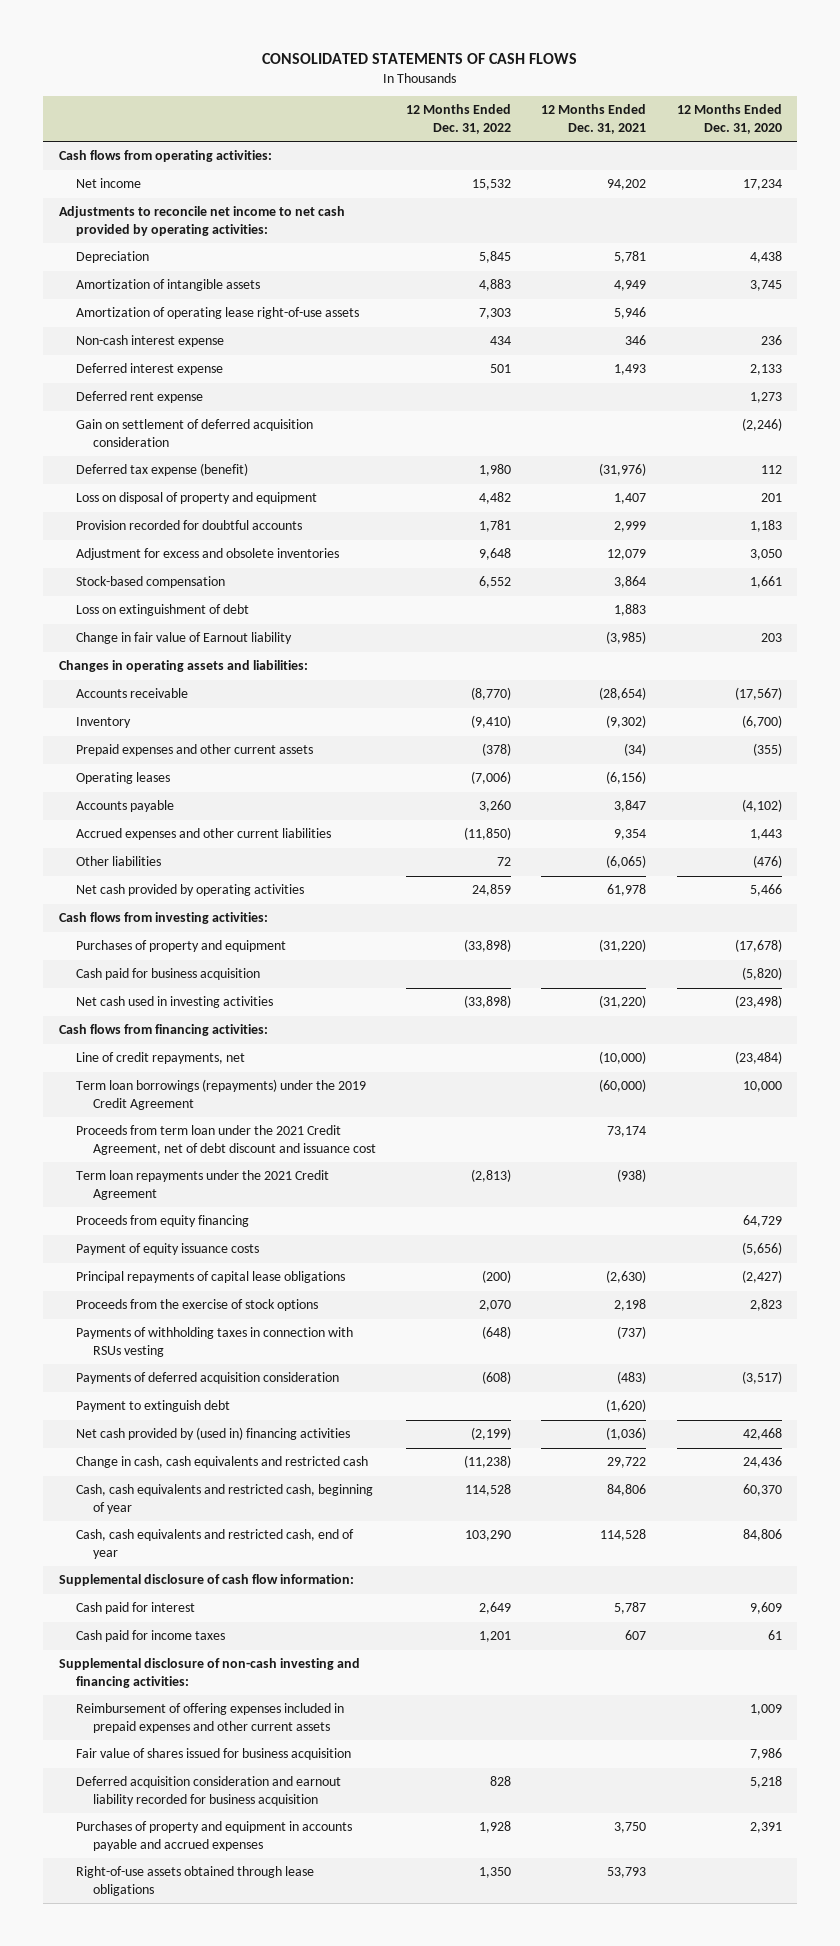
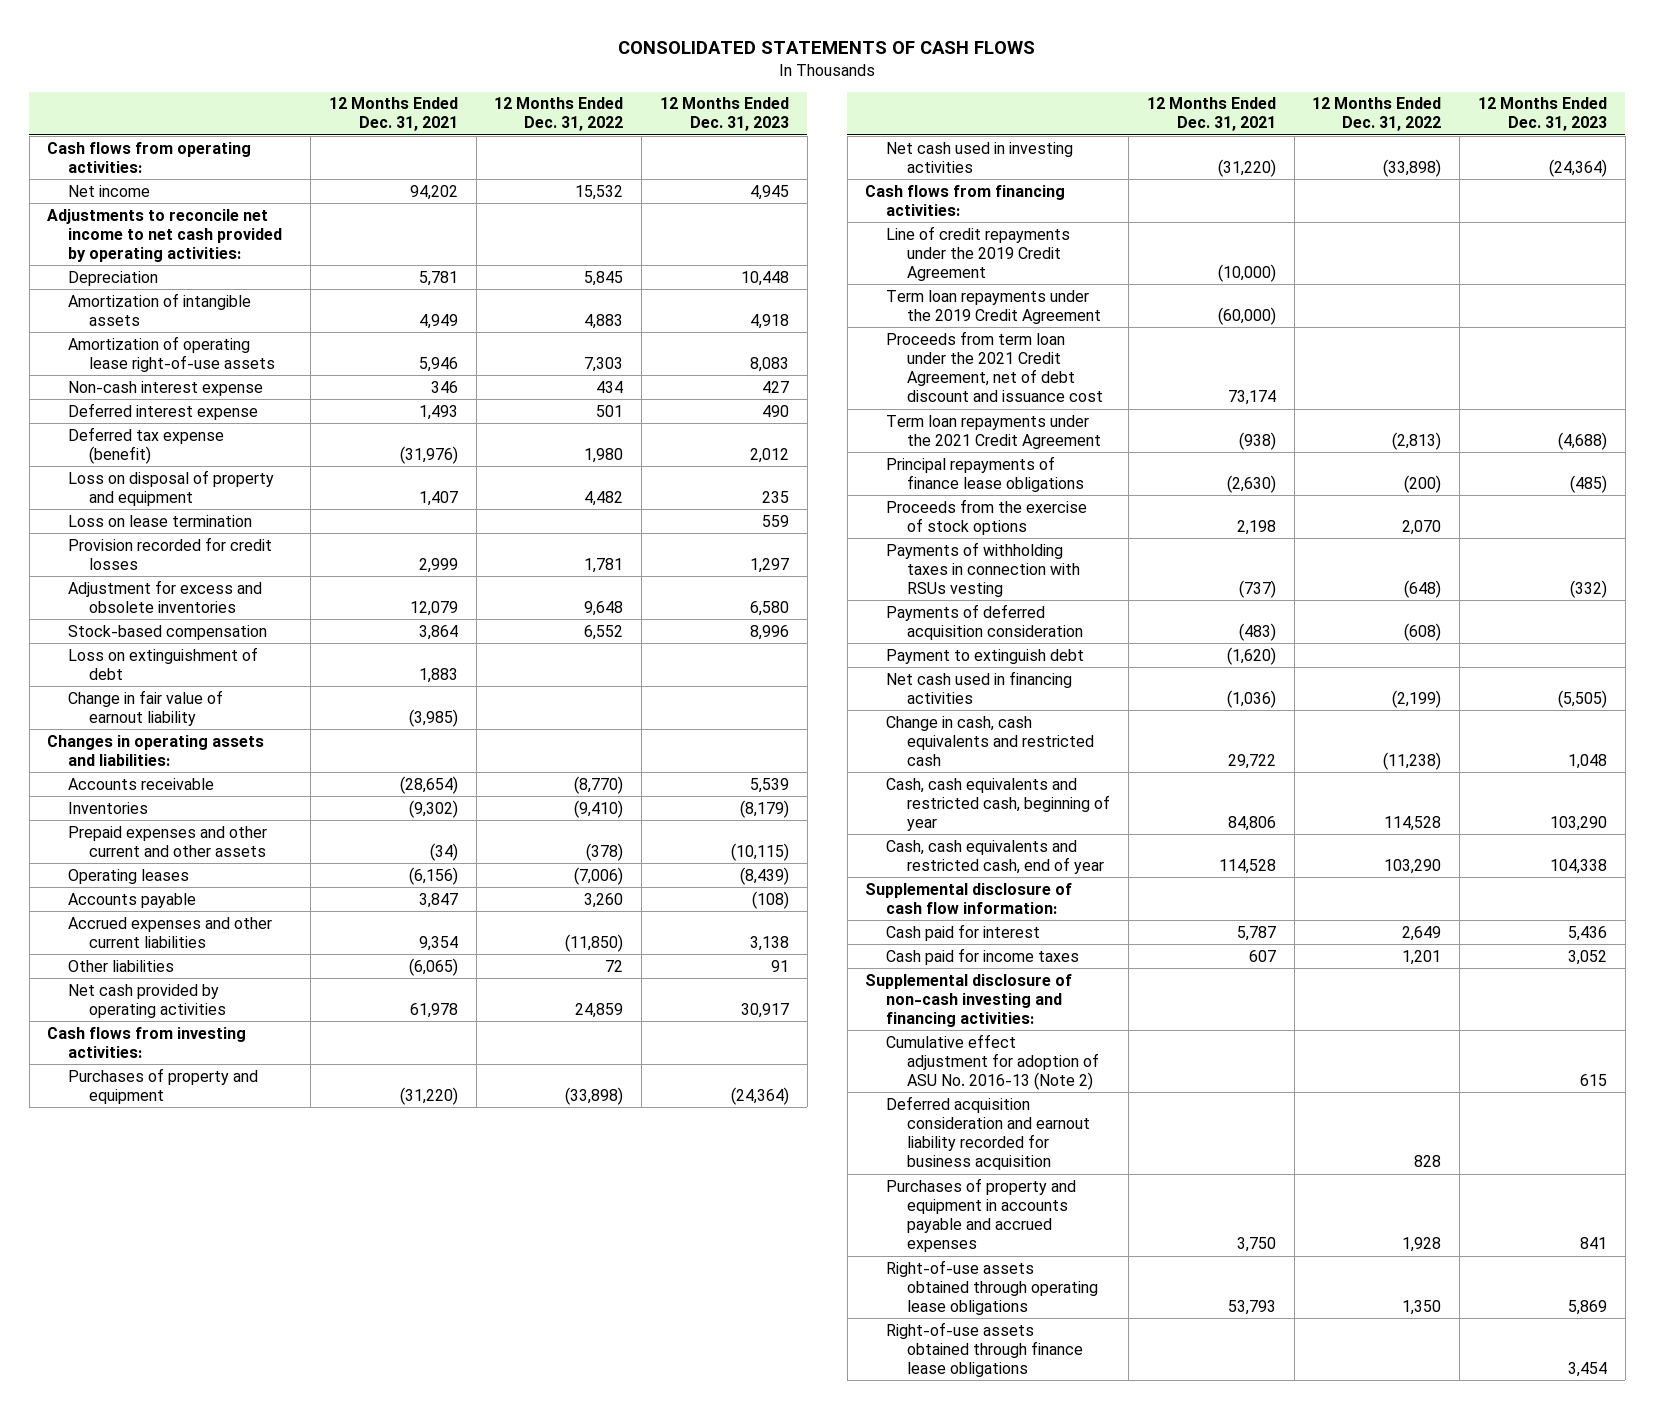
[676,104,782,134] 12 Months Ended Dec. 31, 2020 -> none
none -> [659,97,789,132] 12 Months Ended Dec. 31, 2023
[75,391,203,404] Deferred rent expense -> none
[75,419,313,447] Gain on settlement of deferred acquisition consideration -> none
none -> [68,514,253,527] Loss on lease termination
[75,520,302,531] Provision recorded for doubtful accounts -> [68,536,273,570] Provision recorded for credit losses
[75,632,292,645] Change in fair value of Earnout liability -> [68,689,224,726] Change in fair value of earnout liability
[75,717,131,729] Inventory -> [68,801,149,814] Inventories
[75,744,313,757] Prepaid expenses and other current assets -> [68,825,268,857] Prepaid expenses and other current and other assets
[75,968,260,981] Cash paid for business acquisition -> none
[75,1052,245,1065] Line of credit repayments, net -> [886,225,1071,282] Line of credit repayments under the 2019 Credit Agreement
[75,1079,366,1110] Term loan borrowings (repayments) under the 2019 Credit Agreement -> [886,289,1102,324] Term loan repayments under the 2019 Credit Agreement
[75,1215,249,1228] Proceeds from equity financing -> none
[75,1243,259,1256] Payment of equity issuance costs -> none
[75,1271,345,1284] Principal repayments of capital lease obligations -> [886,455,1085,492] Principal repayments of finance lease obligations
[75,1427,350,1441] Net cash provided by (used in) financing activities -> [886,670,1073,704] Net cash used in financing activities
[75,1703,344,1733] Reimbursement of offering expenses included in prepaid expenses and other current assets -> none
[75,1748,351,1761] Fair value of shares issued for business acquisition -> none
none -> [886,1033,1100,1091] Cumulative effect adjustment for adoption of ASU No. 2016-13 (Note 2)
[75,1866,314,1896] Right-of-use assets obtained through lease obligations -> [886,1259,1099,1316] Right-of-use assets obtained through operating lease obligations
none -> [886,1321,1084,1378] Right-of-use assets obtained through finance lease obligations

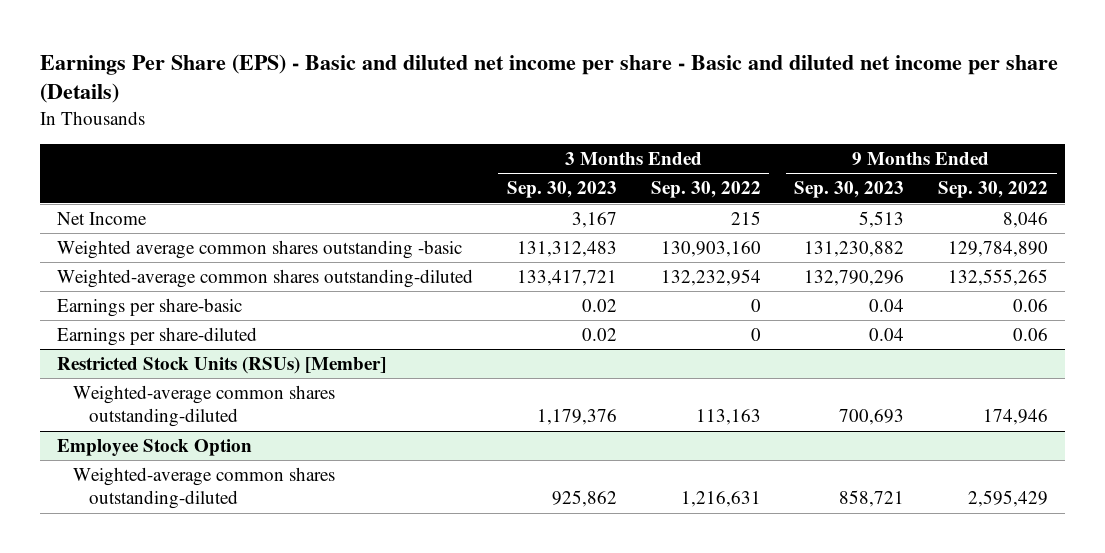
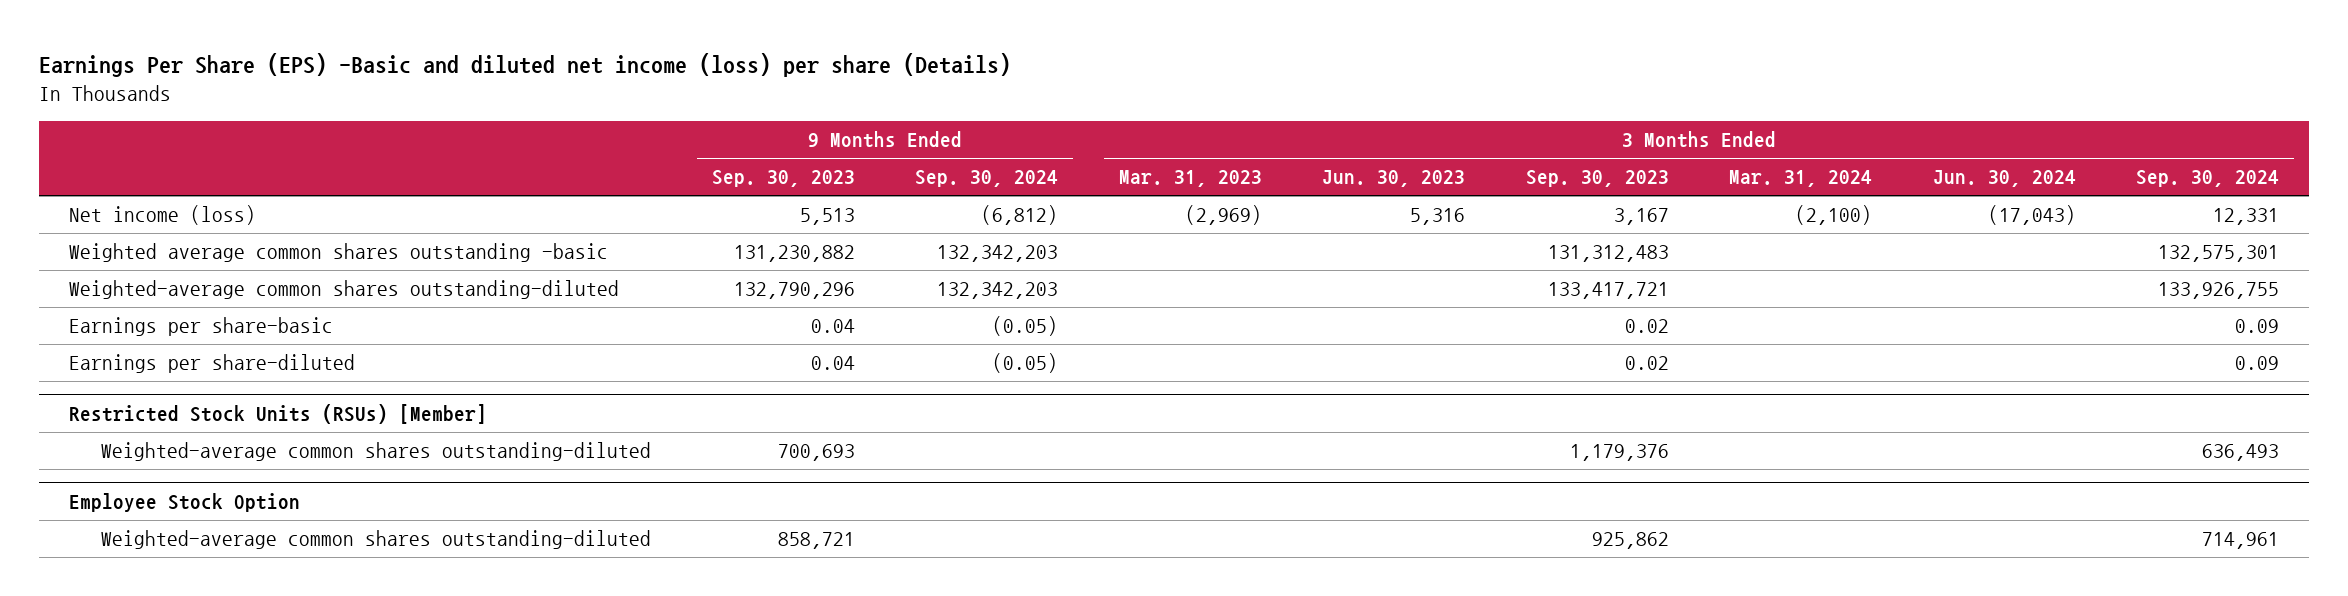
[39,53,1058,104] Earnings Per Share (EPS) - Basic and diluted net income per share - Basic and diluted net income per share (Details) -> [38,52,1011,77] Earnings Per Share (EPS) -Basic and diluted net income (loss) per share (Details)
[650,181,761,199] Sep. 30, 2022 -> none
[938,181,1049,199] Sep. 30, 2022 -> none
none -> [915,170,1059,188] Sep. 30, 2024
none -> [1118,170,1262,188] Mar. 31, 2023
none -> [1322,170,1466,188] Jun. 30, 2023
none -> [1729,170,1873,188] Mar. 31, 2024
none -> [1932,170,2076,188] Jun. 30, 2024
none -> [2136,170,2280,188] Sep. 30, 2024
[56,211,147,225] Net Income -> [69,205,257,226] Net income (loss)

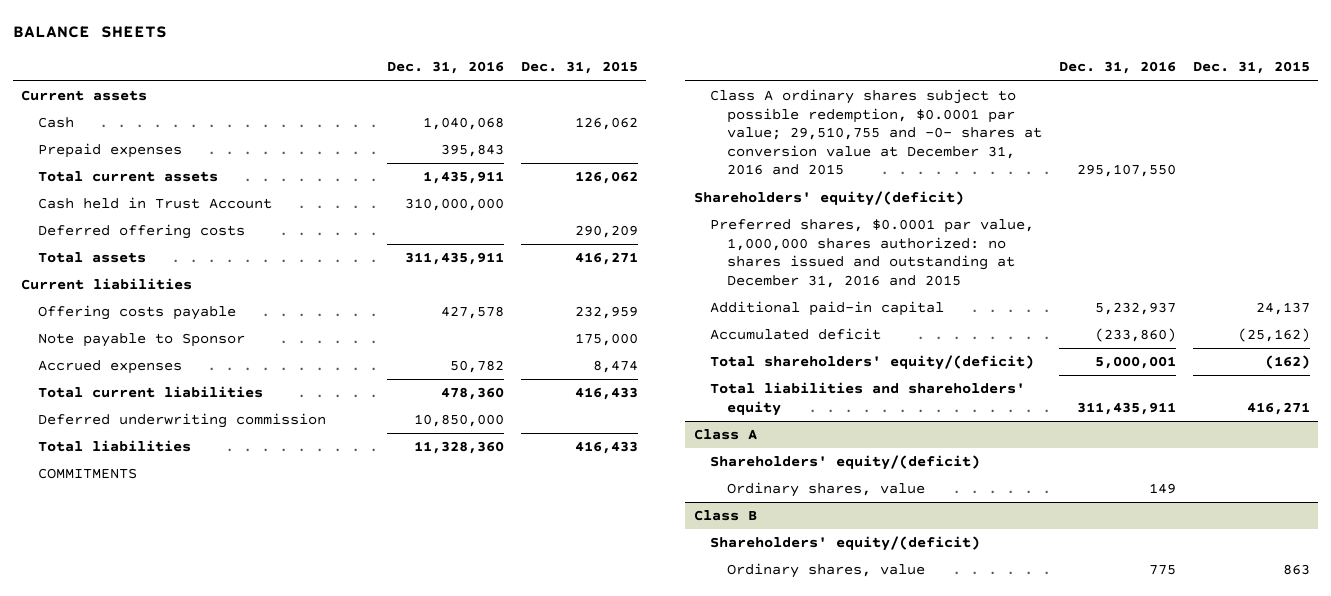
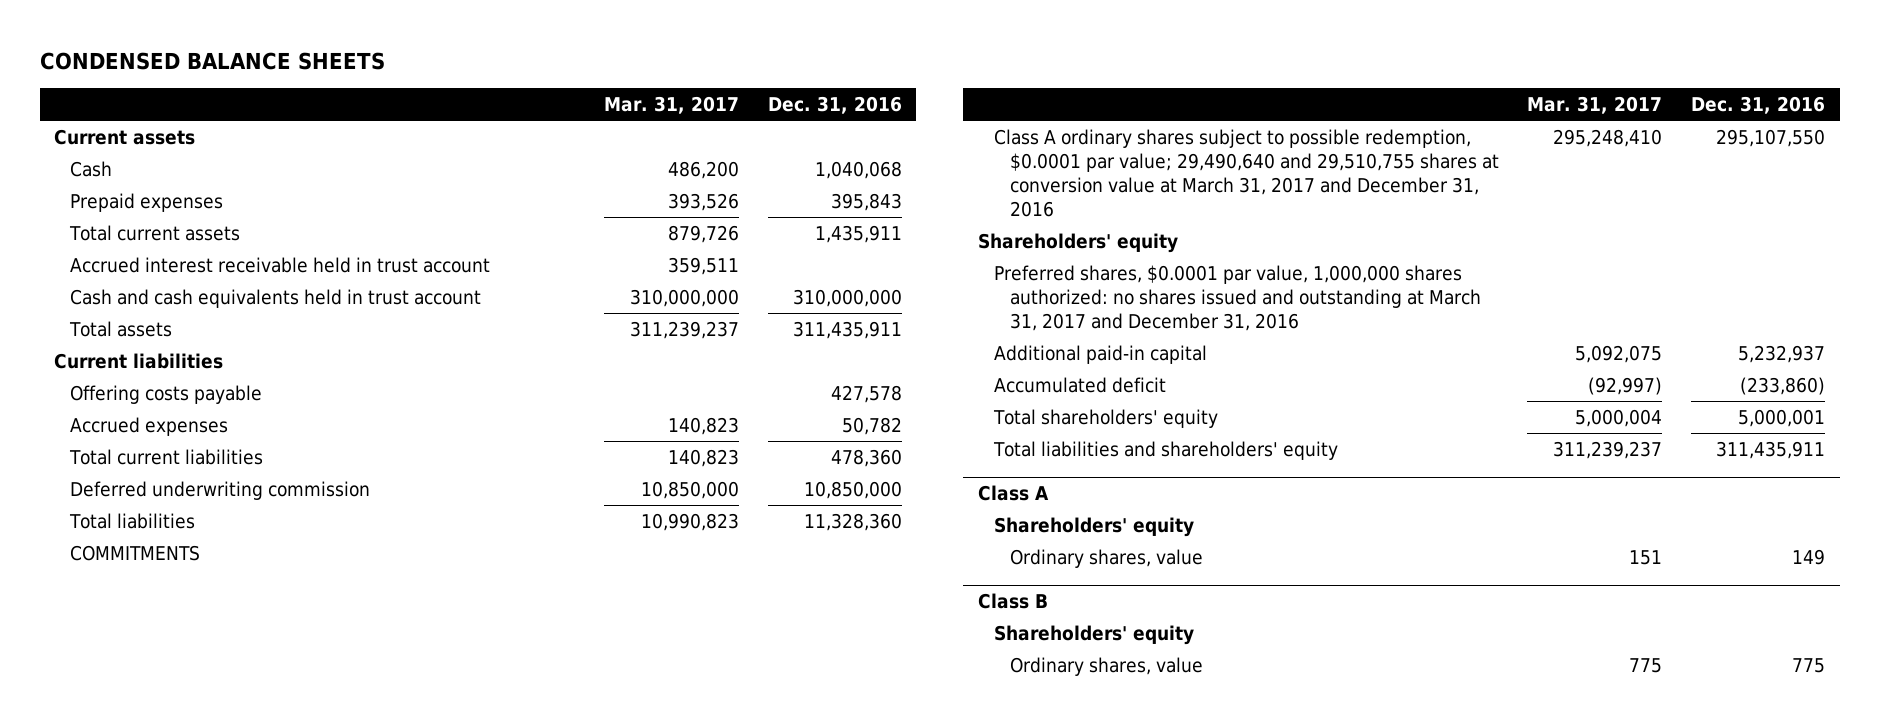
[12,26,167,39] BALANCE SHEETS -> [40,52,386,71] CONDENSED BALANCE SHEETS
[520,61,638,75] Dec. 31, 2015 -> none
none -> [604,95,740,114] Mar. 31, 2017
[38,224,246,240] Deferred offering costs -> none
none -> [70,256,491,273] Accrued interest receivable held in trust account
[38,197,273,210] Cash held in Trust Account -> [70,288,482,308] Cash and cash equivalents held in trust account
[38,333,246,348] Note payable to Sponsor -> none
[710,89,1043,176] Class A ordinary shares subject to possible redemption, $0.0001 par value; 29,510,755 and -0- shares at conversion value at December 31, 2016 and 2015 -> [993,128,1499,218] Class A ordinary shares subject to possible redemption, $0.0001 par value; 29,490,640 and 29,510,755 shares at conversion value at March 31, 2017 and December 31, 2016
[693,191,964,207] Shareholders' equity/(deficit) -> [977,232,1178,253] Shareholders' equity
[710,219,1035,288] Preferred shares, $0.0001 par value, 1,000,000 shares authorized: no shares issued and outstanding at December 31, 2016 and 2015 -> [993,264,1481,332] Preferred shares, $0.0001 par value, 1,000,000 shares authorized: no shares issued and outstanding at March 31, 2017 and December 31, 2016
[710,355,1035,371] Total shareholders' equity/(deficit) -> [992,408,1218,428] Total shareholders' equity
[710,455,981,471] Shareholders' equity/(deficit) -> [993,516,1194,537] Shareholders' equity
[710,536,981,552] Shareholders' equity/(deficit) -> [993,624,1194,645] Shareholders' equity

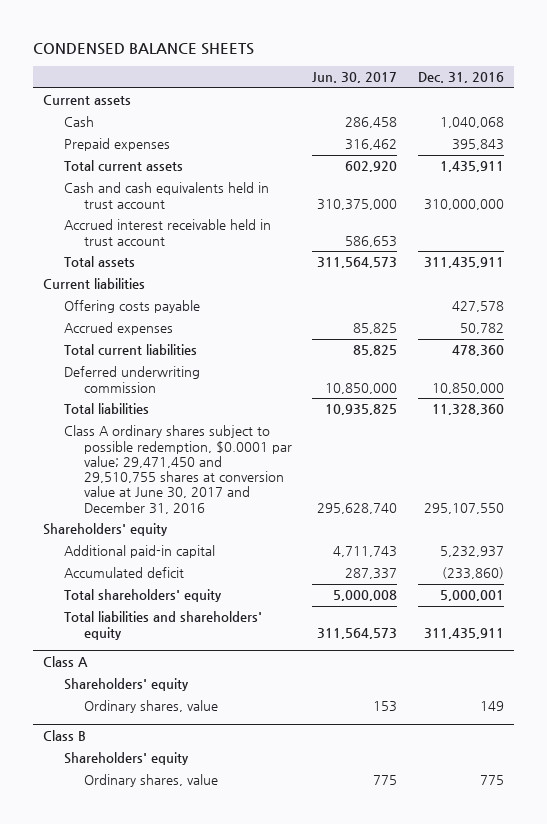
[604,95,740,114] Mar. 31, 2017 -> none
none -> [312,72,398,84] Jun. 30, 2017
[70,256,491,273] Accrued interest receivable held in trust account -> [63,219,271,246] Accrued interest receivable held in trust account
[70,544,201,561] COMMITMENTS -> none
[993,128,1499,218] Class A ordinary shares subject to possible redemption, $0.0001 par value; 29,490,640 and 29,510,755 shares at conversion value at March 31, 2017 and December 31, 2016 -> [63,425,292,514] Class A ordinary shares subject to possible redemption, $0.0001 par value; 29,471,450 and 29,510,755 shares at conversion value at June 30, 2017 and December 31, 2016
[993,264,1481,332] Preferred shares, $0.0001 par value, 1,000,000 shares authorized: no shares issued and outstanding at March 31, 2017 and December 31, 2016 -> none

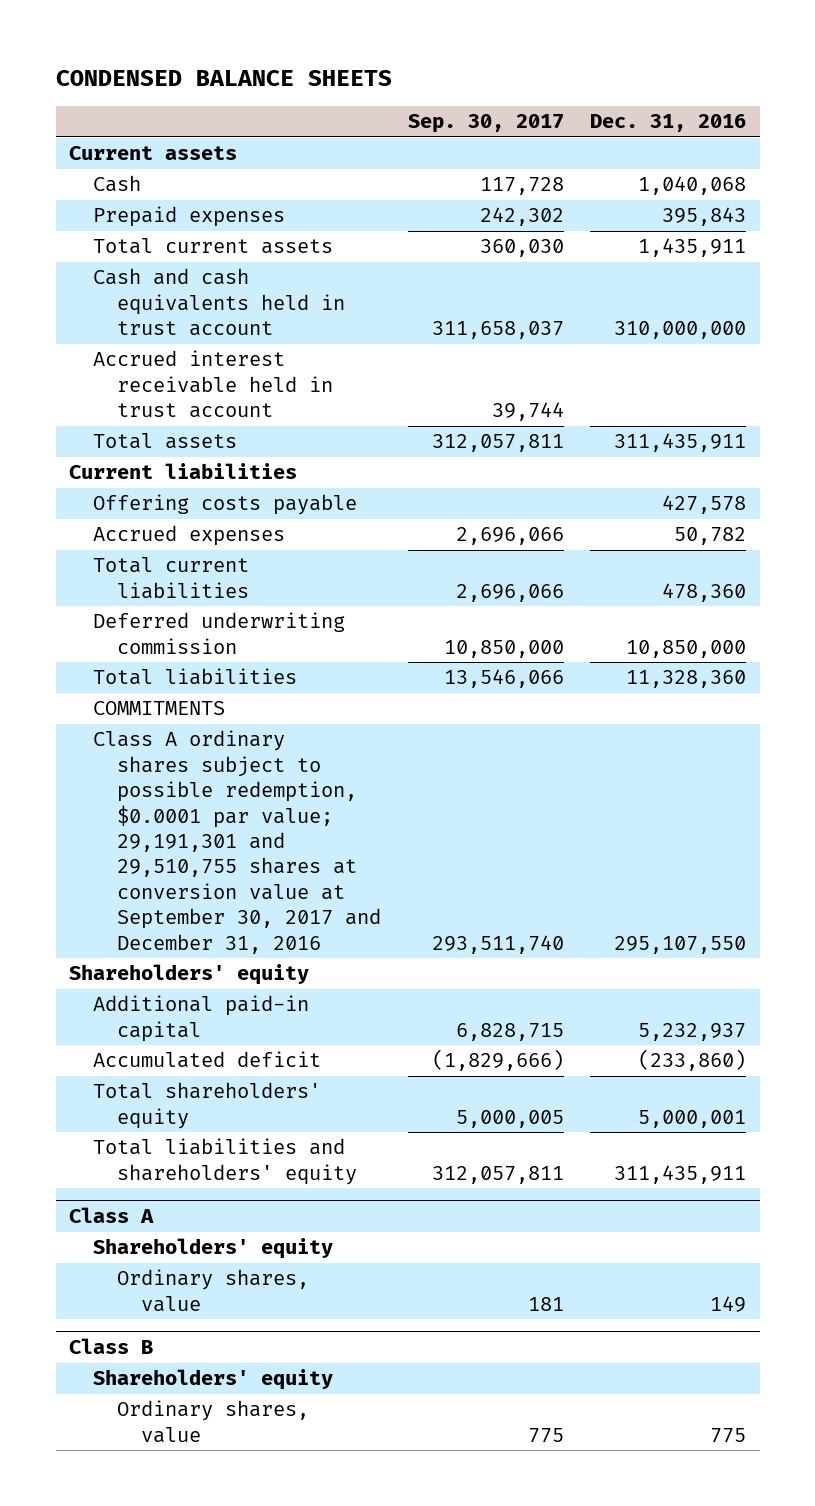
[312,72,398,84] Jun. 30, 2017 -> none
none -> [407,114,564,134] Sep. 30, 2017
none -> [92,701,225,716] COMMITMENTS
[63,425,292,514] Class A ordinary shares subject to possible redemption, $0.0001 par value; 29,471,450 and 29,510,755 shares at conversion value at June 30, 2017 and December 31, 2016 -> [92,730,382,954] Class A ordinary shares subject to possible redemption, $0.0001 par value; 29,191,301 and 29,510,755 shares at conversion value at September 30, 2017 and December 31, 2016

